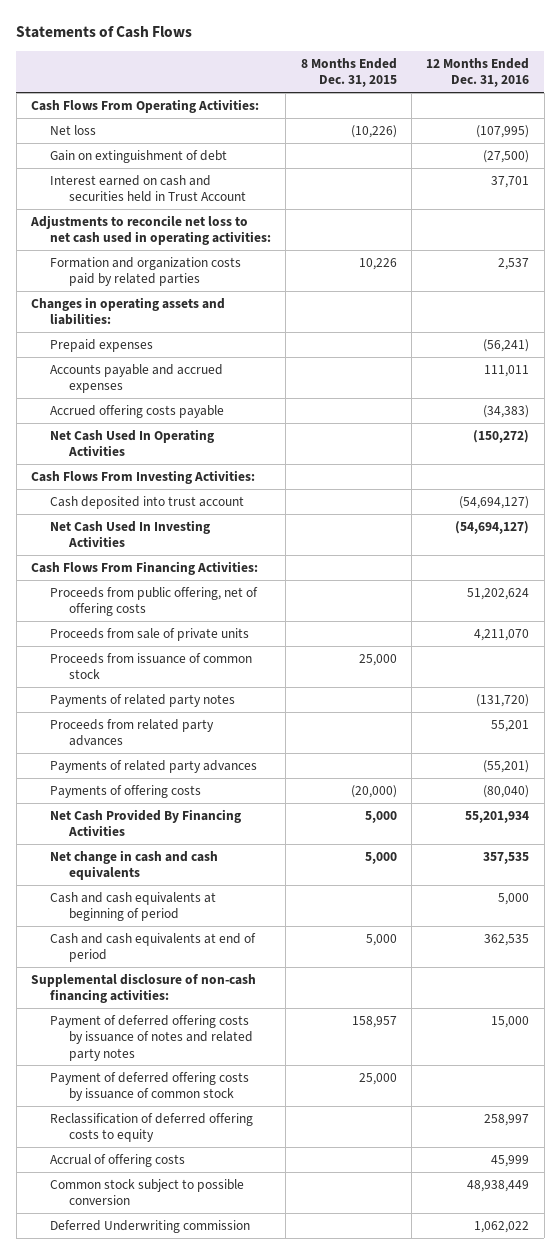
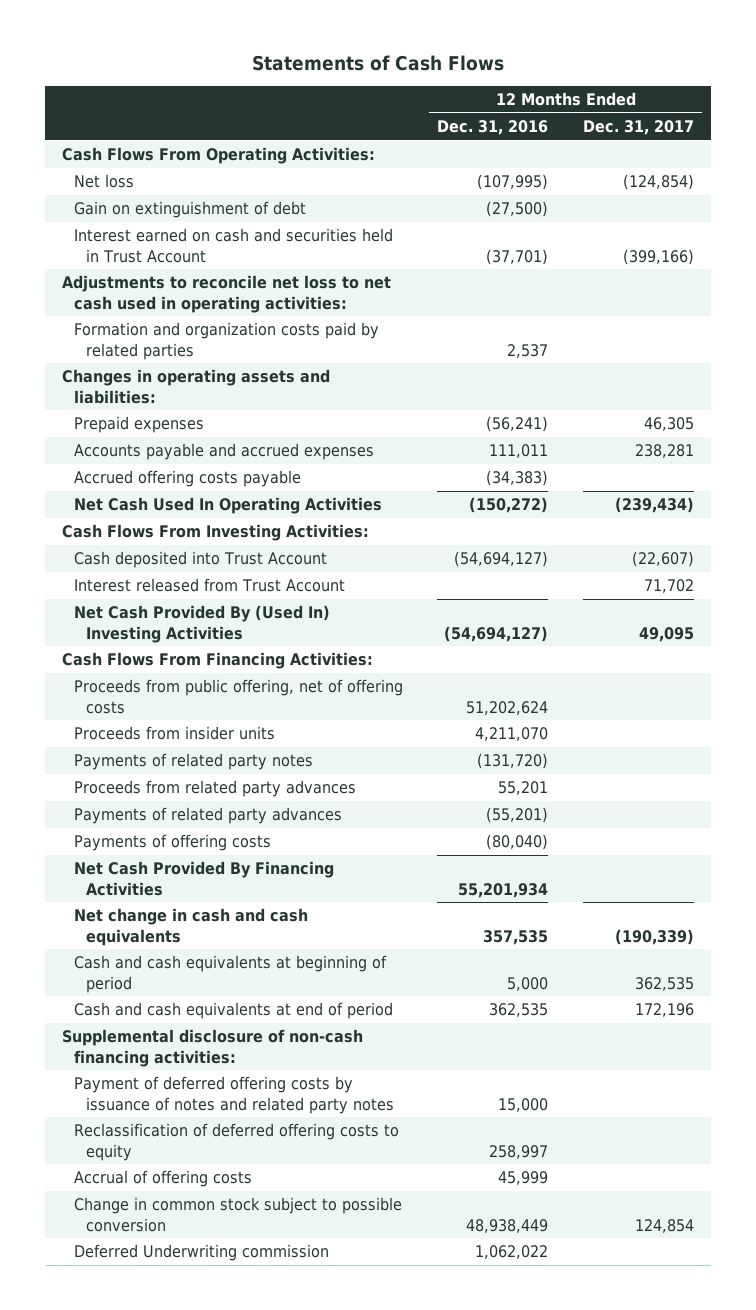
[300,57,397,88] 8 Months Ended Dec. 31, 2015 -> none
none -> [582,120,694,136] Dec. 31, 2017
[491,175,530,188] 37,701 -> [486,248,549,265] (37,701)
[50,495,245,509] Cash deposited into trust account -> [73,551,327,569] Cash deposited into Trust Account
none -> [73,578,345,593] Interest released from Trust Account
[50,519,211,548] Net Cash Used In Investing Activities -> [73,605,330,643] Net Cash Provided By (Used In) Investing Activities
[50,652,253,680] Proceeds from issuance of common stock -> none
[50,627,250,641] Proceeds from sale of private units -> [73,726,275,741] Proceeds from insider units
[50,1071,250,1102] Payment of deferred offering costs by issuance of common stock -> none
[50,1178,245,1206] Common stock subject to possible conversion -> [73,1197,402,1232] Change in common stock subject to possible conversion

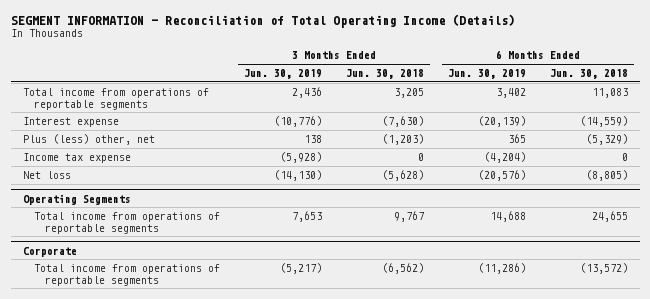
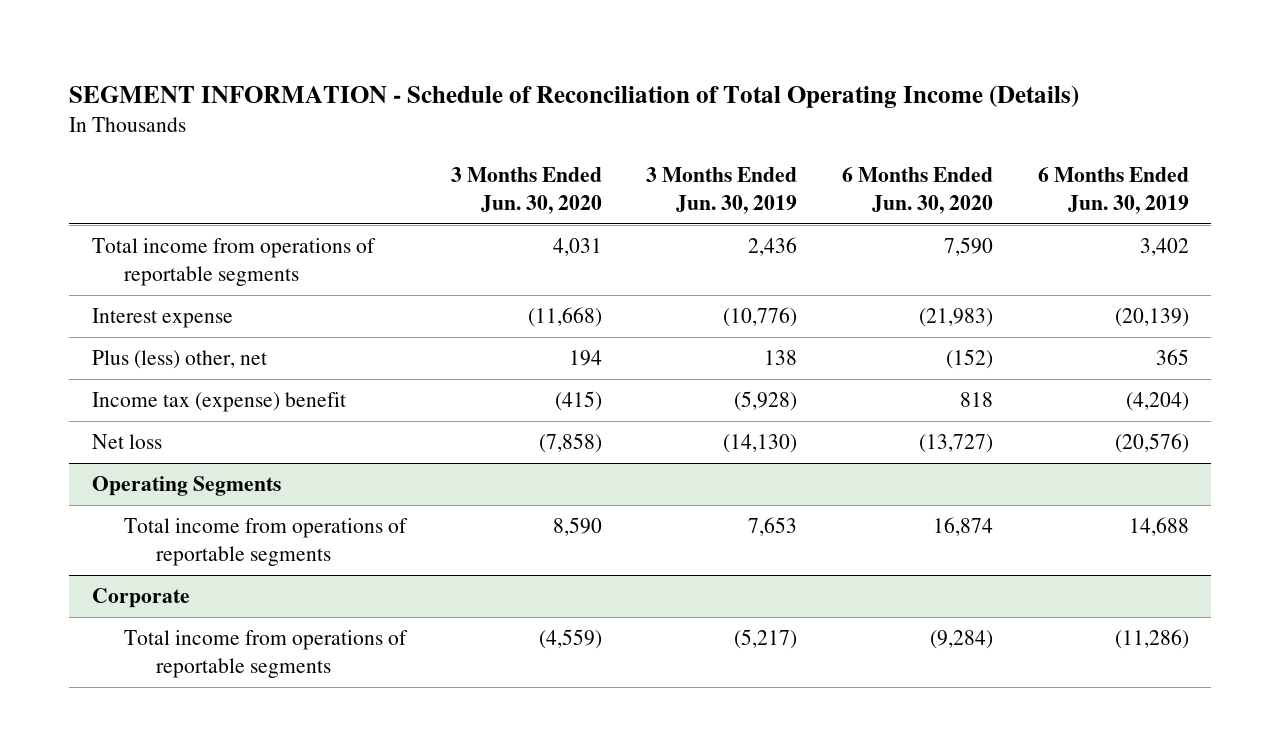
[10,13,515,28] SEGMENT INFORMATION - Reconciliation of Total Operating Income (Details) -> [69,85,1080,109] SEGMENT INFORMATION - Schedule of Reconciliation of Total Operating Income (Details)
[345,69,424,80] Jun. 30, 2018 -> none
[549,69,628,80] Jun. 30, 2018 -> none
none -> [450,167,602,214] 3 Months Ended Jun. 30, 2020
none -> [842,167,994,214] 6 Months Ended Jun. 30, 2020
[22,152,131,163] Income tax expense -> [91,392,346,413] Income tax (expense) benefit

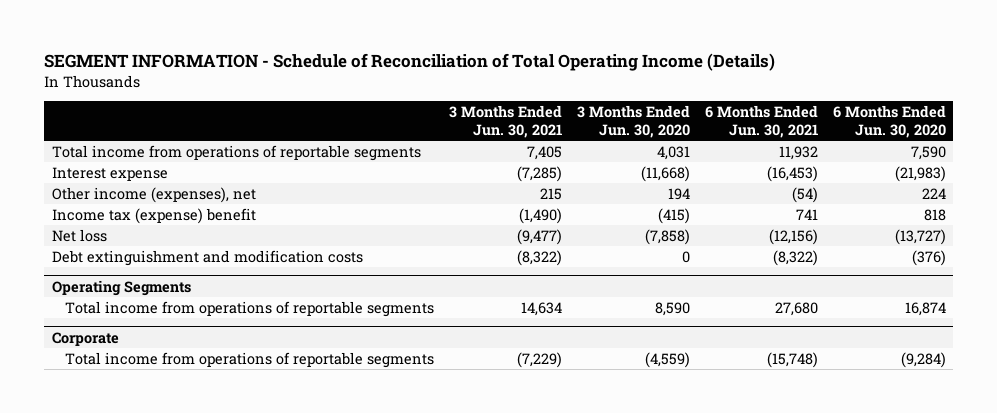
[646,167,798,214] 3 Months Ended Jun. 30, 2019 -> none
[1037,167,1189,214] 6 Months Ended Jun. 30, 2019 -> none
none -> [448,105,562,138] 3 Months Ended Jun. 30, 2021
none -> [704,105,818,138] 6 Months Ended Jun. 30, 2021
[91,350,267,370] Plus (less) other, net -> [51,186,256,203] Other income (expenses), net
[946,349,994,370] (152) -> [921,187,946,199] 224
none -> [51,249,363,266] Debt extinguishment and modification costs

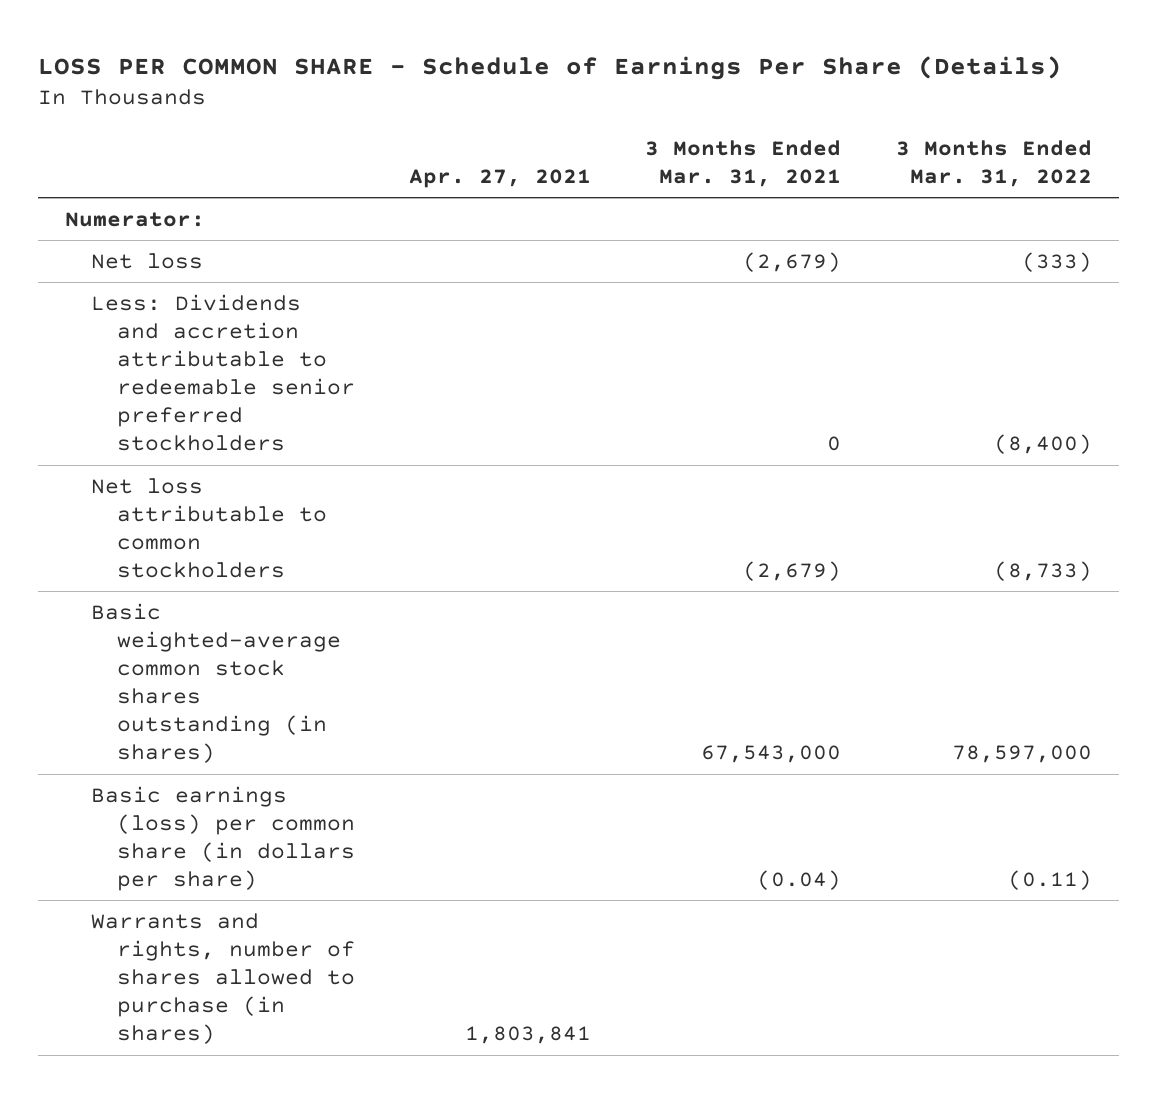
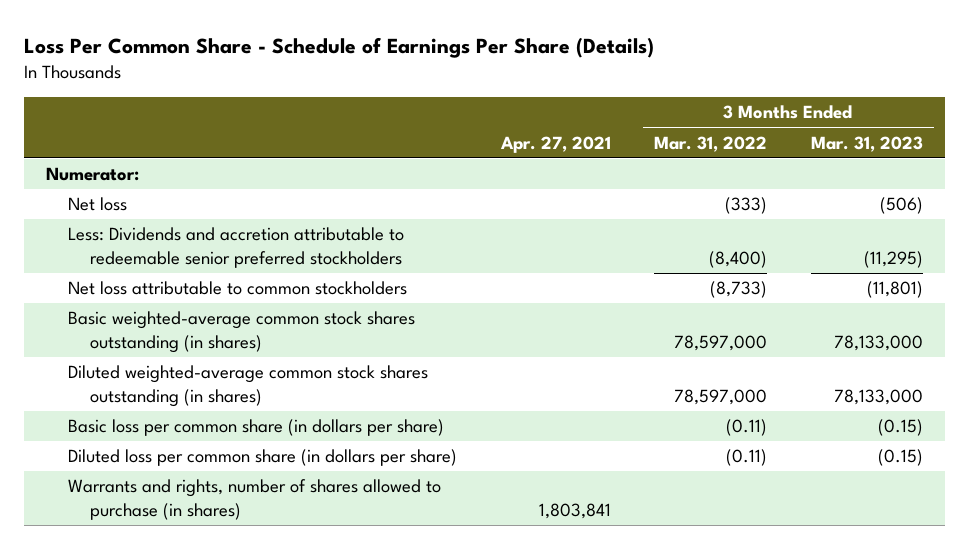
[38,55,1063,80] LOSS PER COMMON SHARE - Schedule of Earnings Per Share (Details) -> [23,36,654,58] Loss Per Common Share - Schedule of Earnings Per Share (Details)
[645,139,842,188] 3 Months Ended Mar. 31, 2021 -> none
none -> [810,135,923,152] Mar. 31, 2023
none -> [67,365,428,407] Diluted weighted-average common stock shares outstanding (in shares)
[91,785,355,892] Basic earnings (loss) per common share (in dollars per share) -> [67,419,444,437] Basic loss per common share (in dollars per share)
none -> [67,449,457,467] Diluted loss per common share (in dollars per share)

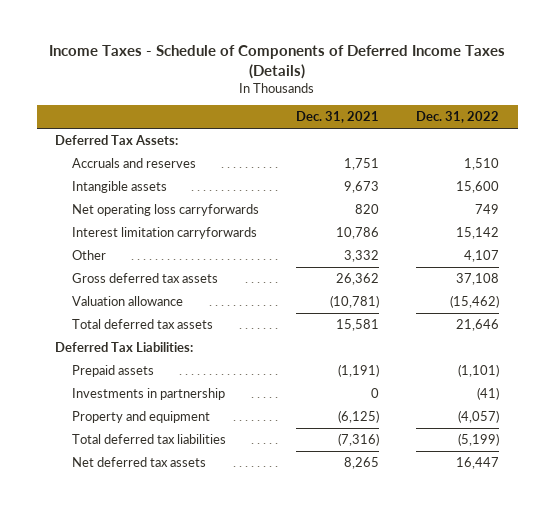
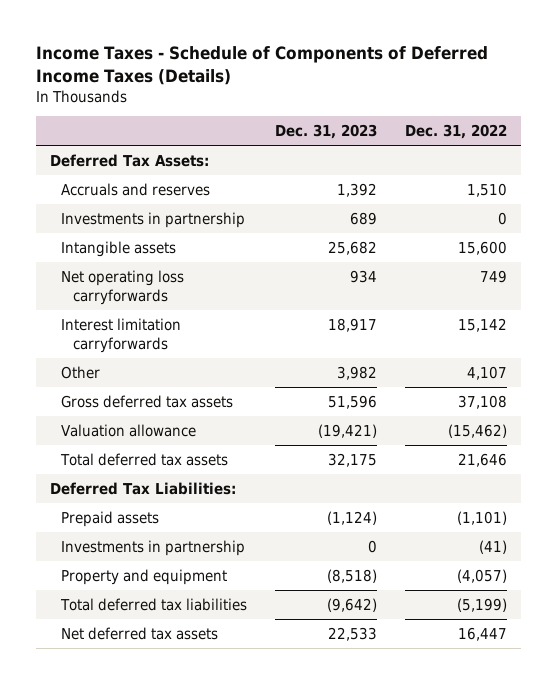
[296,111,380,124] Dec. 31, 2021 -> none
none -> [275,124,378,140] Dec. 31, 2023
none -> [61,211,246,228] Investments in partnership

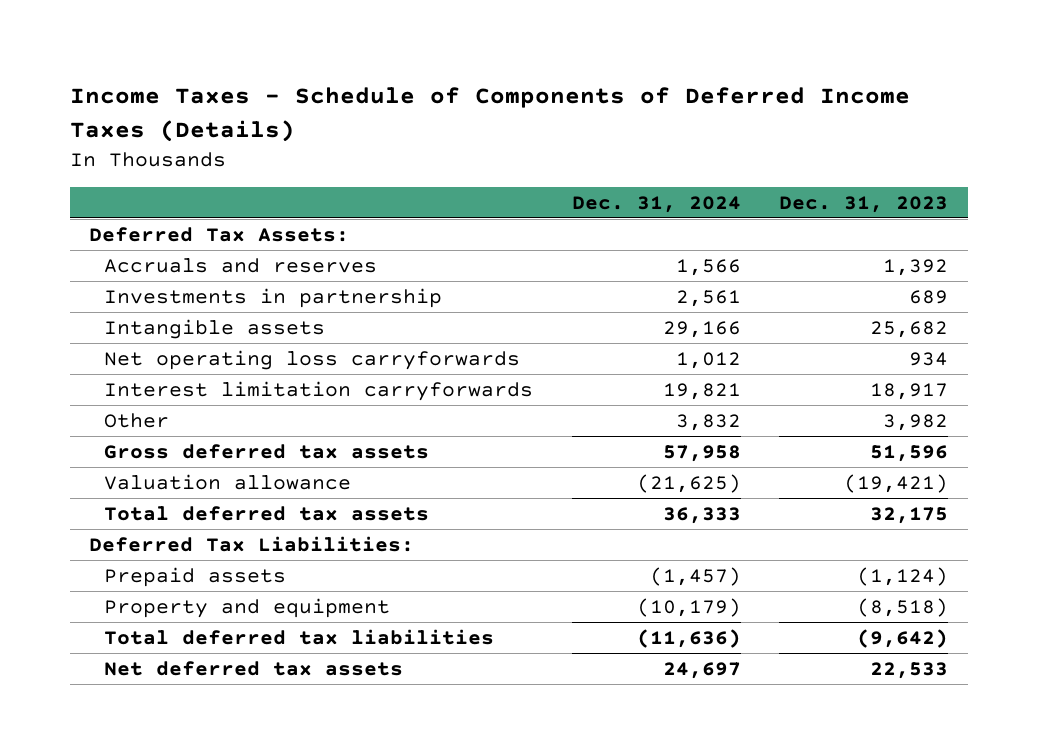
[405,124,508,140] Dec. 31, 2022 -> none
none -> [571,195,741,213] Dec. 31, 2024
[61,539,246,556] Investments in partnership -> none

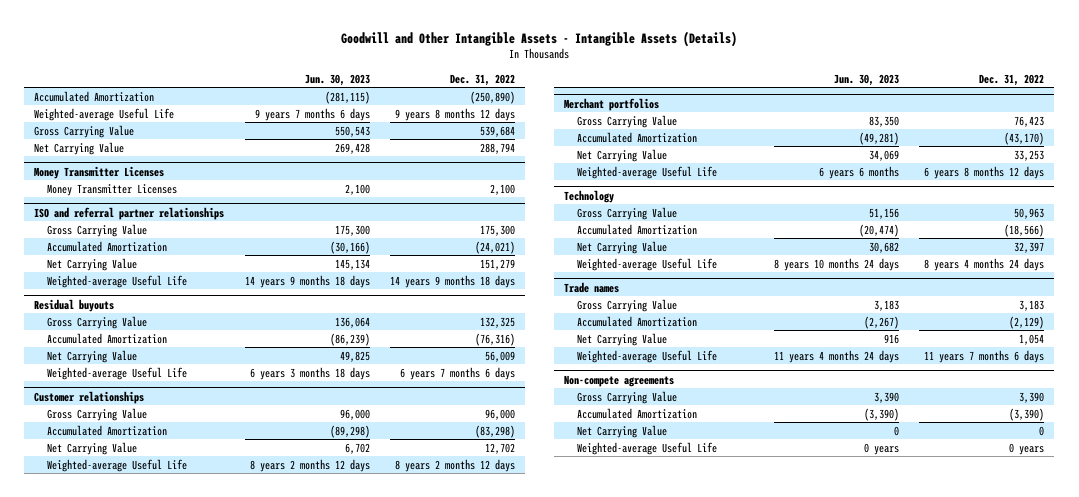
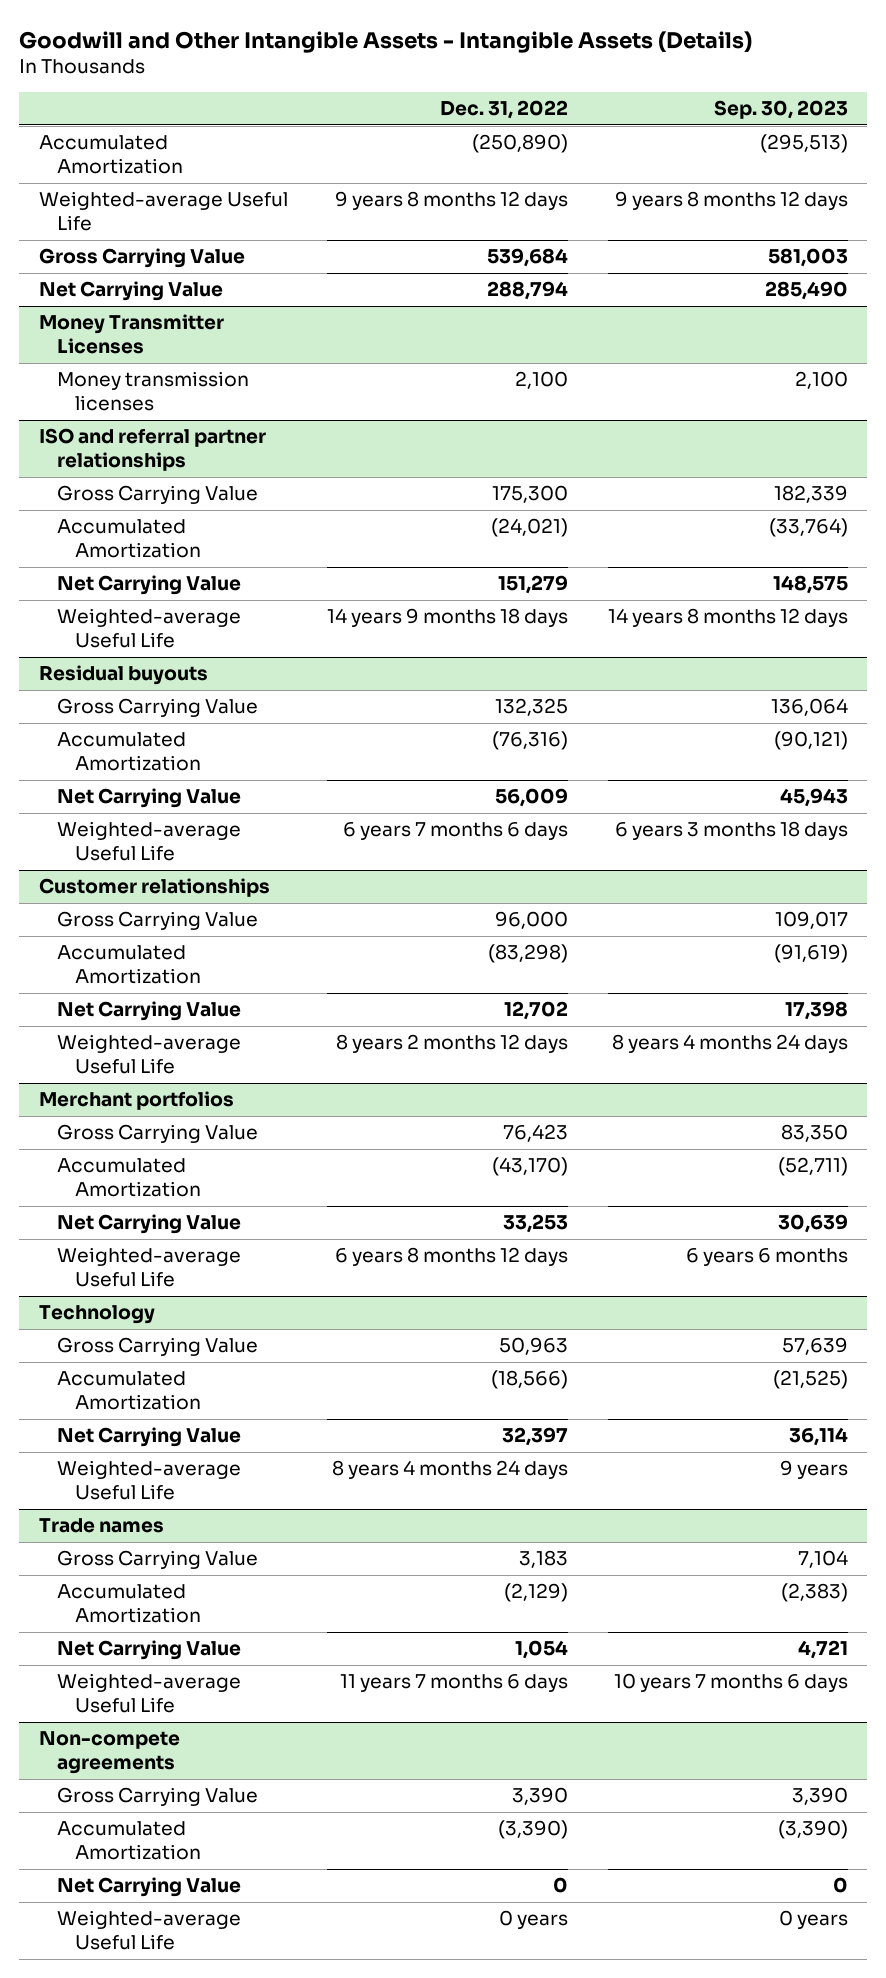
[304,73,370,86] Jun. 30, 2023 -> none
none -> [713,100,848,120] Sep. 30, 2023
[47,183,178,196] Money Transmitter Licenses -> [56,371,249,412] Money transmission licenses

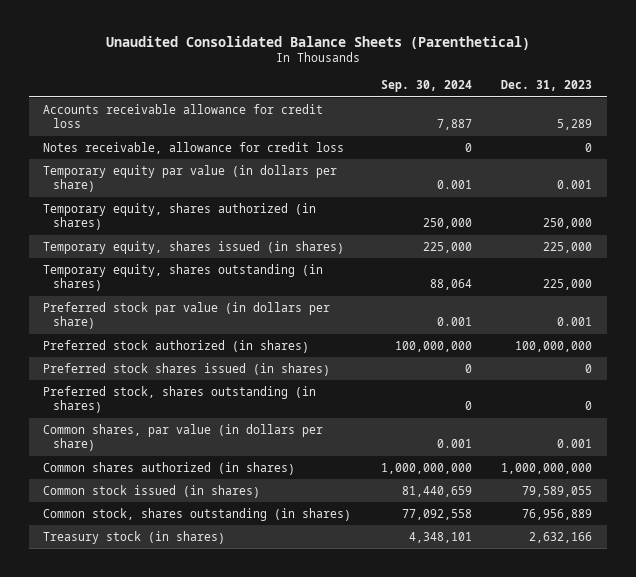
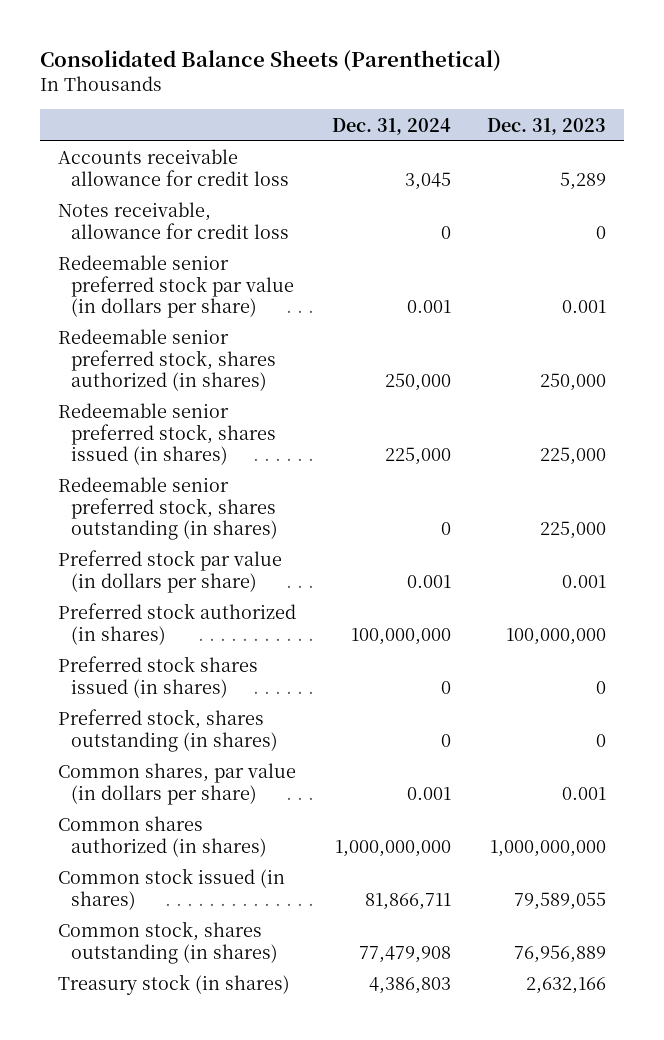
[105,35,530,50] Unaudited Consolidated Balance Sheets (Parenthetical) -> [39,50,501,73] Consolidated Balance Sheets (Parenthetical)
[380,80,472,93] Sep. 30, 2024 -> none
none -> [331,117,451,135] Dec. 31, 2024
[43,164,338,193] Temporary equity par value (in dollars per share) -> [57,255,294,318] Redeemable senior preferred stock par value (in dollars per share)
[43,202,317,231] Temporary equity, shares authorized (in shares) -> [57,329,276,391] Redeemable senior preferred stock, shares authorized (in shares)
[43,240,345,254] Temporary equity, shares issued (in shares) -> [57,403,276,465] Redeemable senior preferred stock, shares issued (in shares)
[43,263,324,292] Temporary equity, shares outstanding (in shares) -> [57,477,278,540] Redeemable senior preferred stock, shares outstanding (in shares)

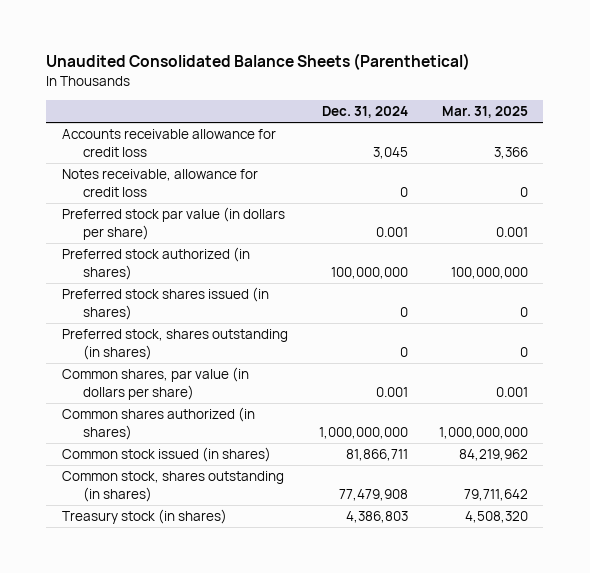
[39,50,501,73] Consolidated Balance Sheets (Parenthetical) -> [46,53,471,71] Unaudited Consolidated Balance Sheets (Parenthetical)
[487,117,607,135] Dec. 31, 2023 -> none
none -> [441,105,528,118] Mar. 31, 2025
[57,255,294,318] Redeemable senior preferred stock par value (in dollars per share) -> none
[57,329,276,391] Redeemable senior preferred stock, shares authorized (in shares) -> none
[57,403,276,465] Redeemable senior preferred stock, shares issued (in shares) -> none
[57,477,278,540] Redeemable senior preferred stock, shares outstanding (in shares) -> none

